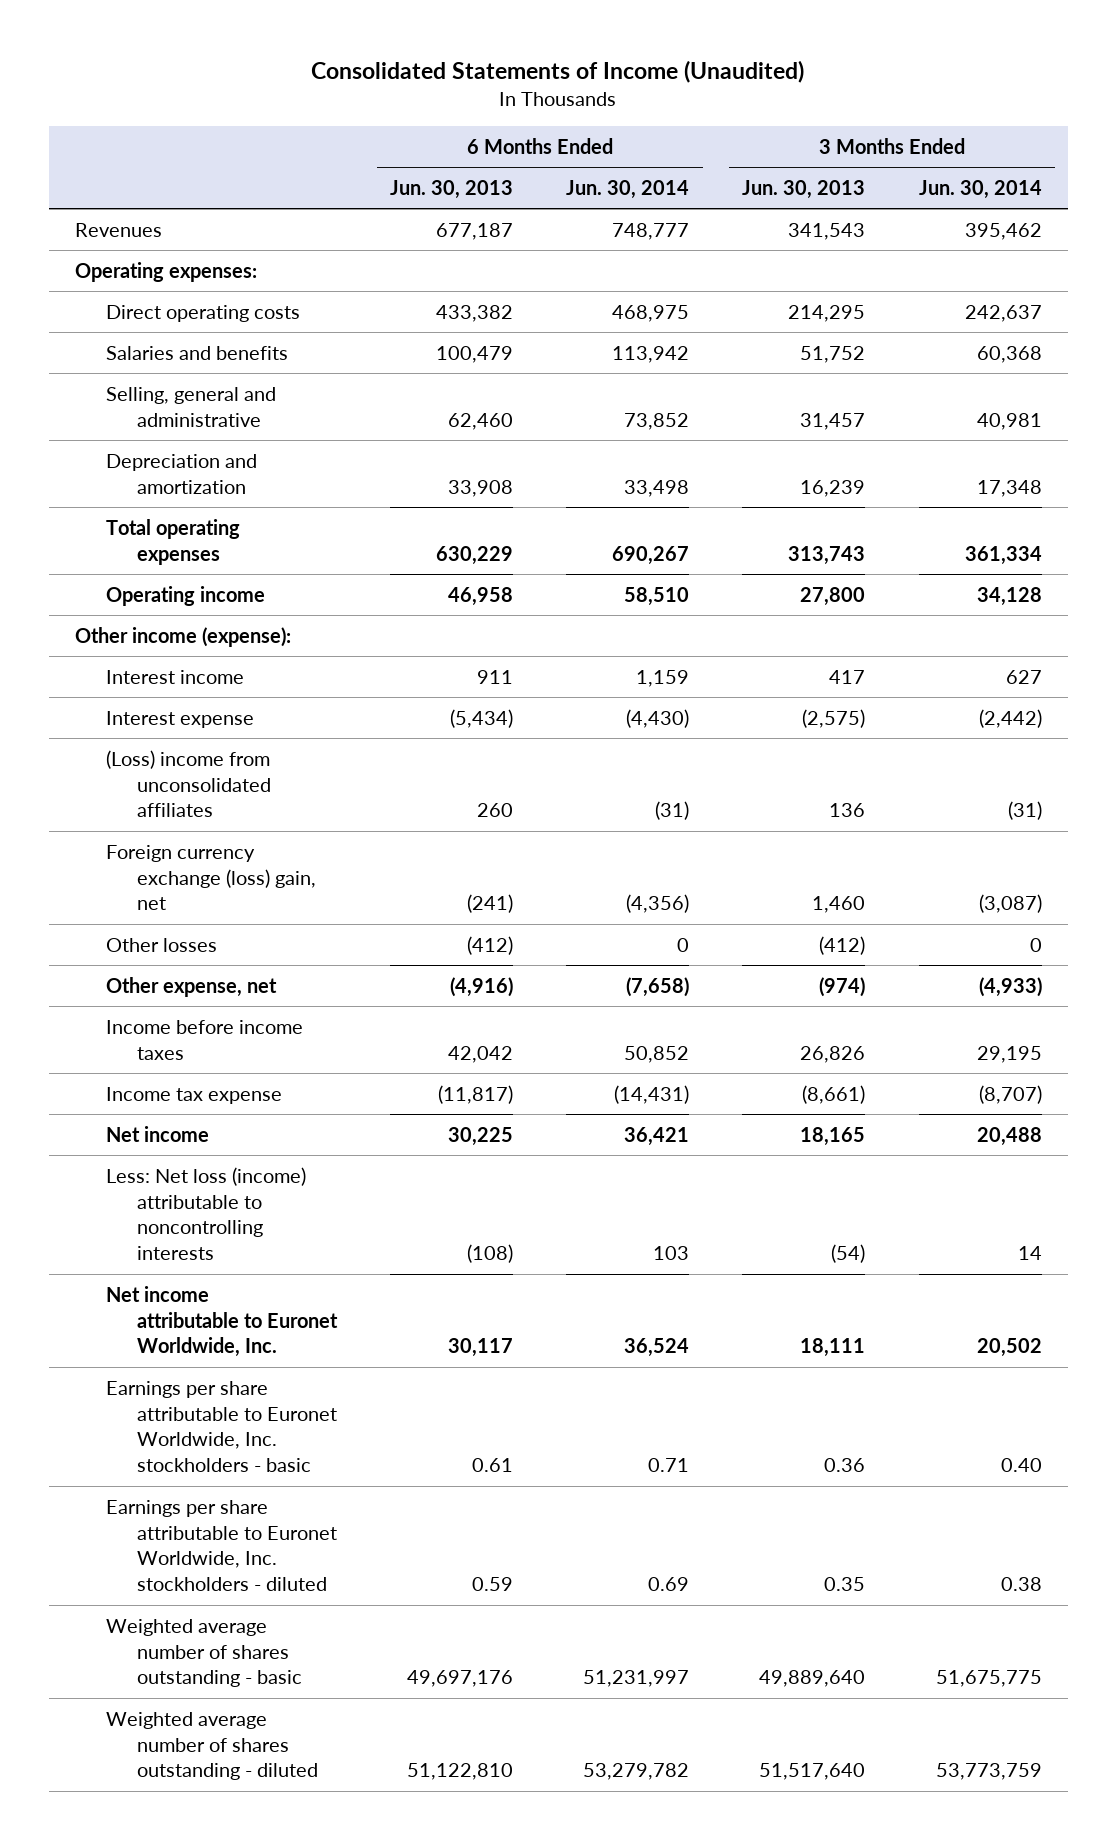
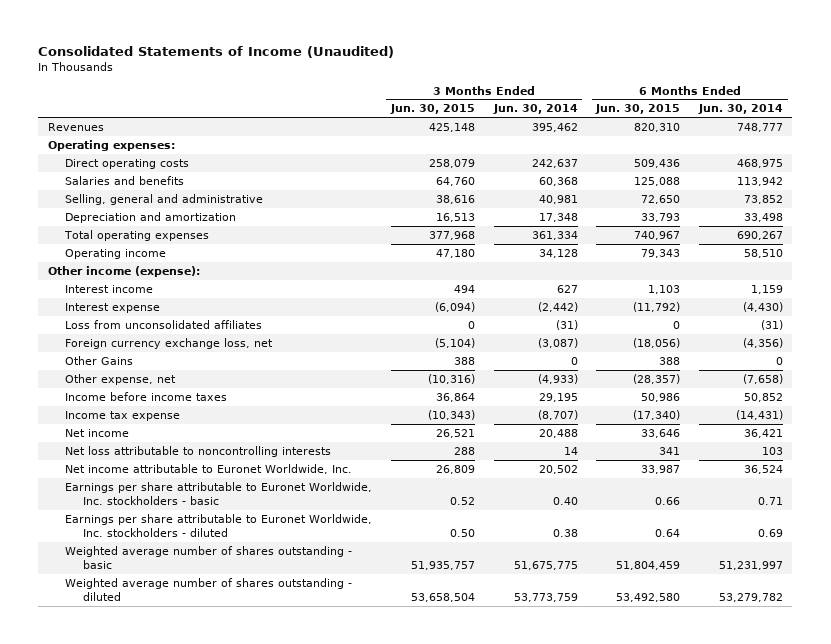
[390,180,514,200] Jun. 30, 2013 -> none
[742,180,866,200] Jun. 30, 2013 -> none
none -> [389,104,475,115] Jun. 30, 2015
none -> [595,104,681,115] Jun. 30, 2015
[106,749,271,818] (Loss) income from unconsolidated affiliates -> [65,319,263,329] Loss from unconsolidated affiliates
[106,844,316,911] Foreign currency exchange (loss) gain, net -> [65,337,274,349] Foreign currency exchange loss, net
[106,937,218,952] Other losses -> [65,355,134,365] Other Gains
[106,1166,307,1261] Less: Net loss (income) attributable to noncontrolling interests -> [65,445,332,457] Net loss attributable to noncontrolling interests

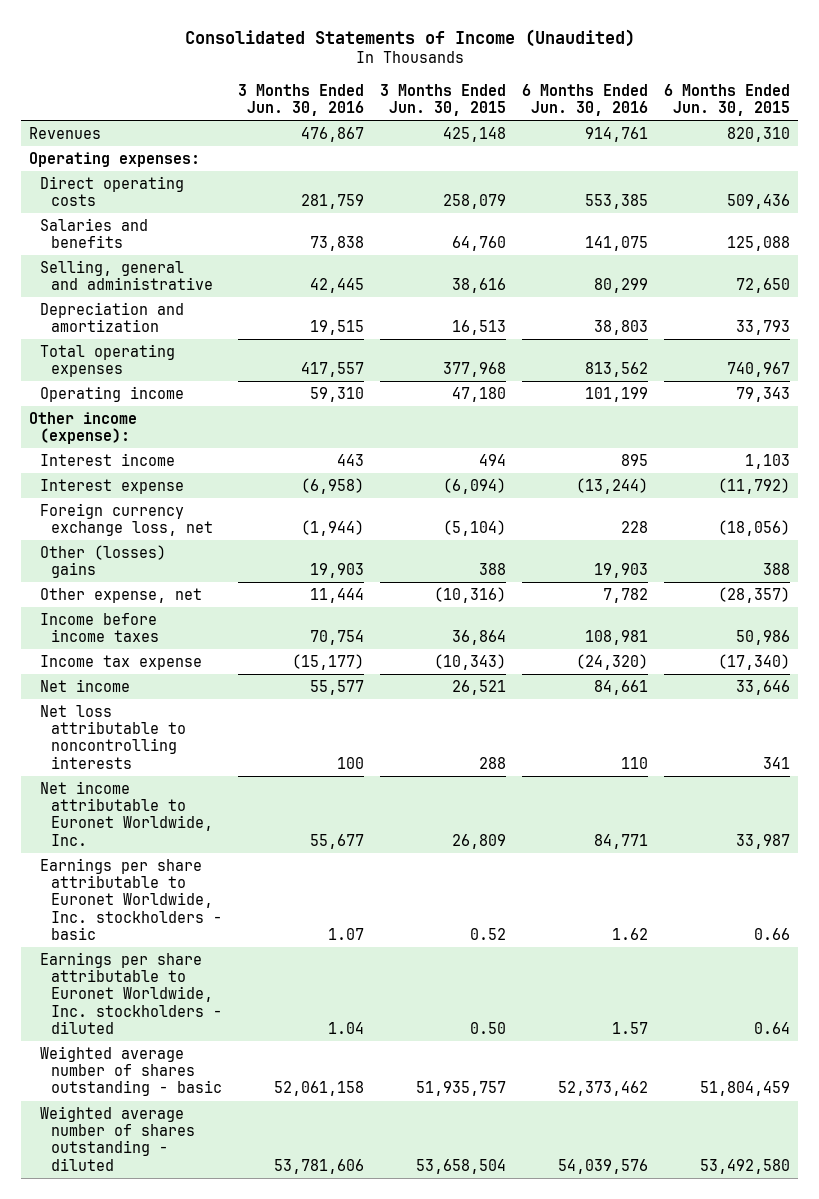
[492,104,578,115] Jun. 30, 2014 -> none
[698,104,784,115] Jun. 30, 2014 -> none
none -> [238,83,365,117] 3 Months Ended Jun. 30, 2016
none -> [522,83,649,117] 6 Months Ended Jun. 30, 2016
[65,319,263,329] Loss from unconsolidated affiliates -> none
[65,355,134,365] Other Gains -> [40,544,167,579] Other (losses) gains

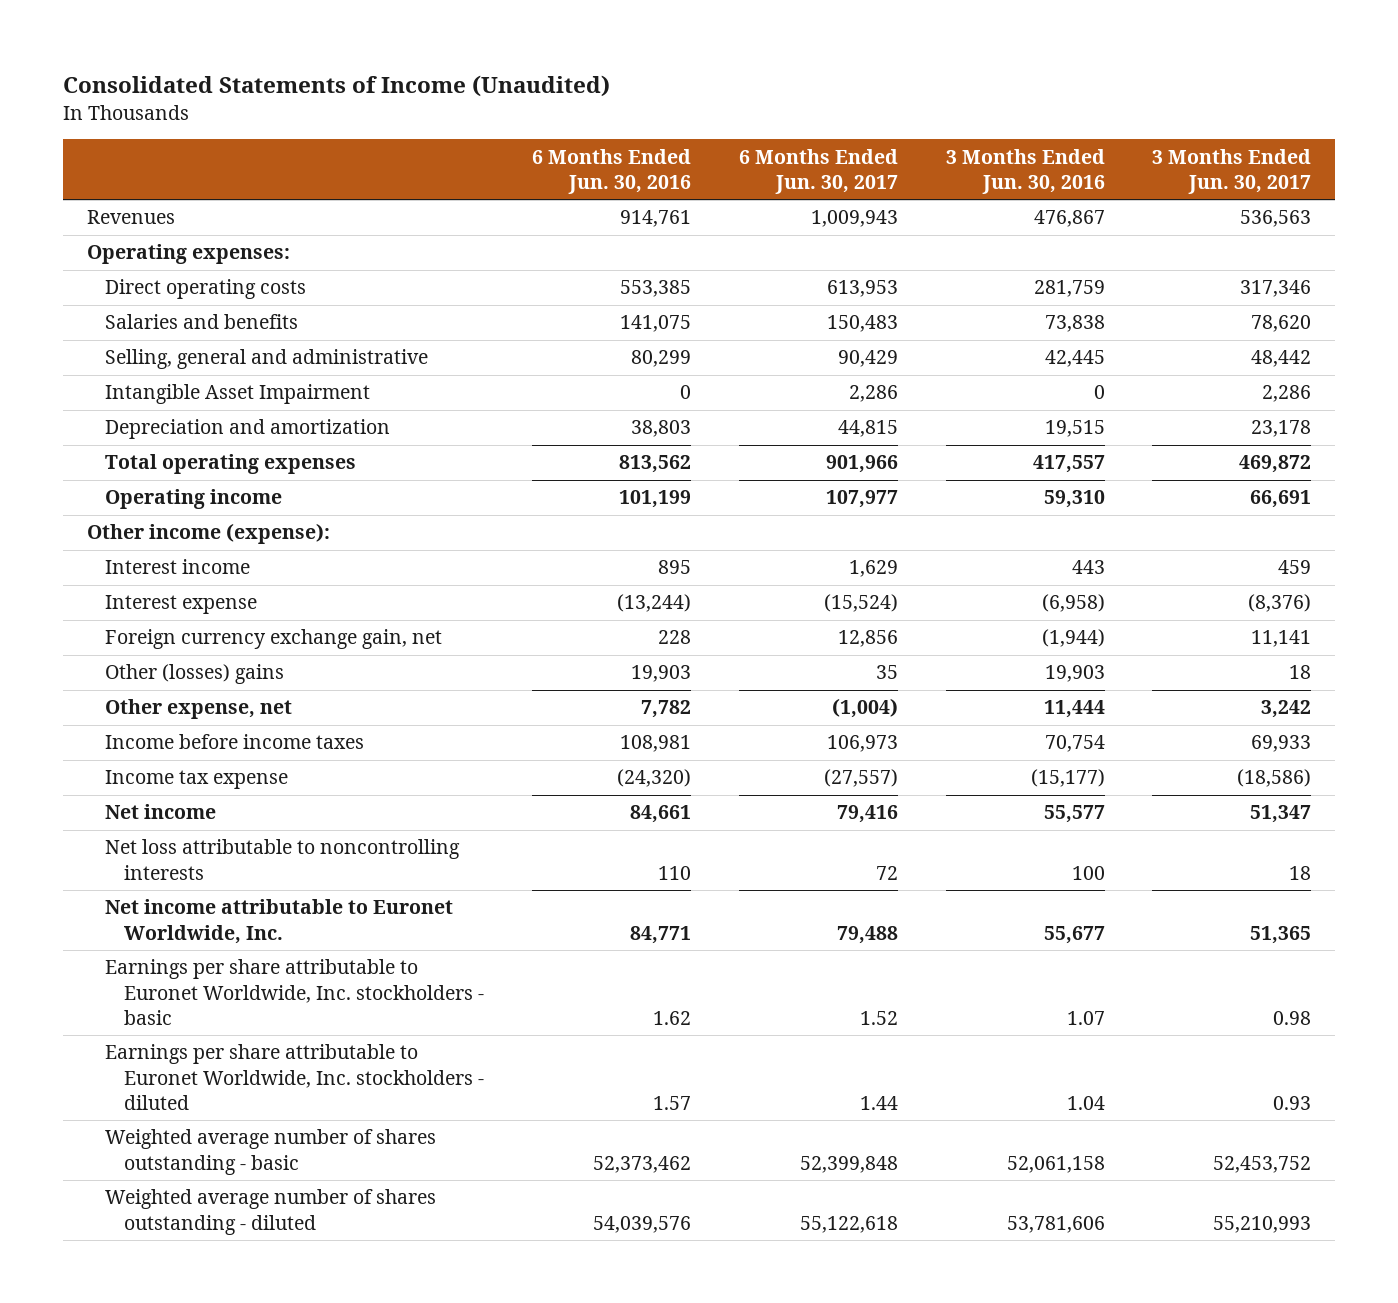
[380,83,507,117] 3 Months Ended Jun. 30, 2015 -> none
[664,83,791,117] 6 Months Ended Jun. 30, 2015 -> none
none -> [738,148,898,194] 6 Months Ended Jun. 30, 2017
none -> [1152,148,1312,194] 3 Months Ended Jun. 30, 2017
none -> [105,384,371,405] Intangible Asset Impairment
[40,502,214,537] Foreign currency exchange loss, net -> [105,629,443,650] Foreign currency exchange gain, net

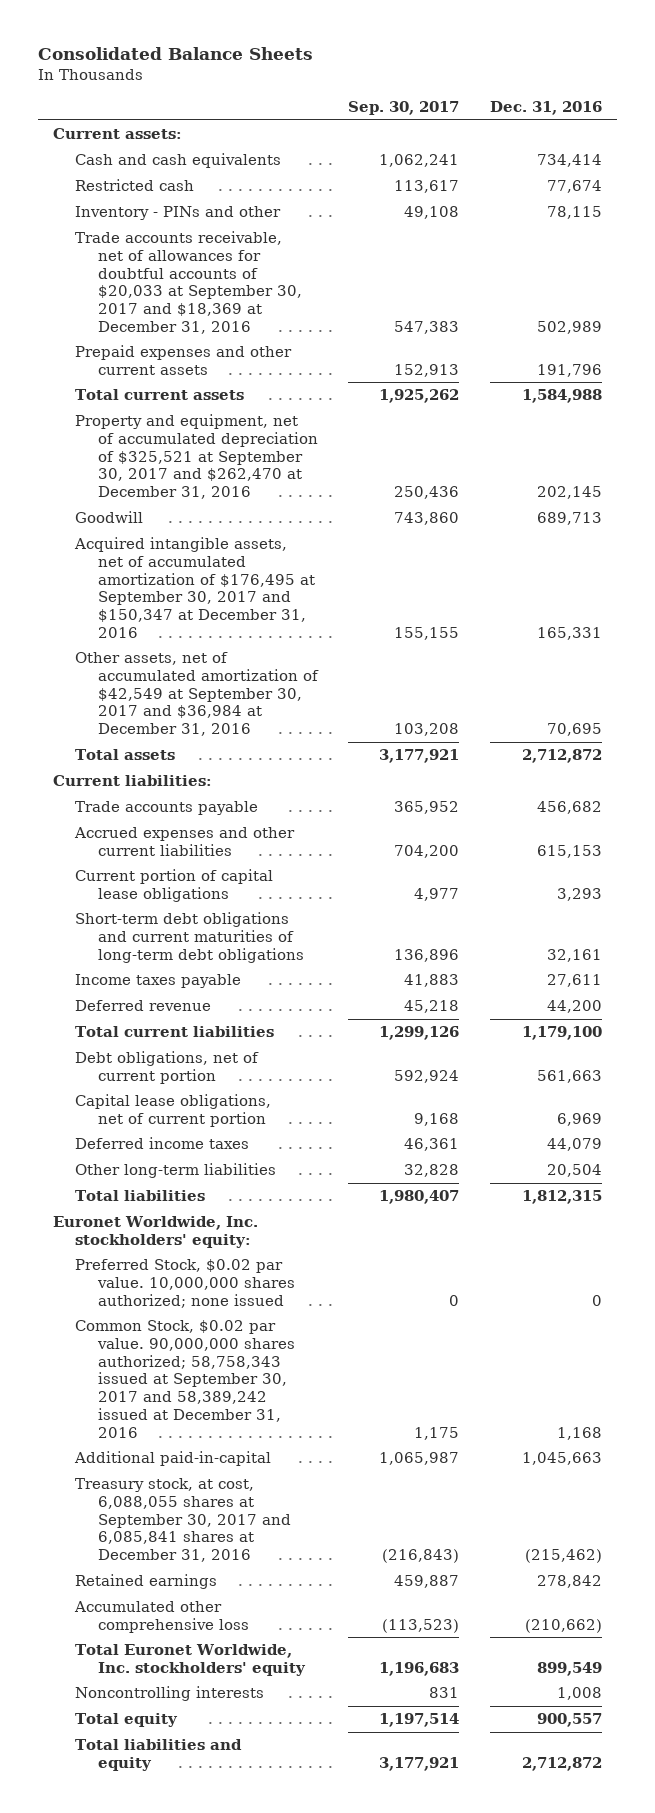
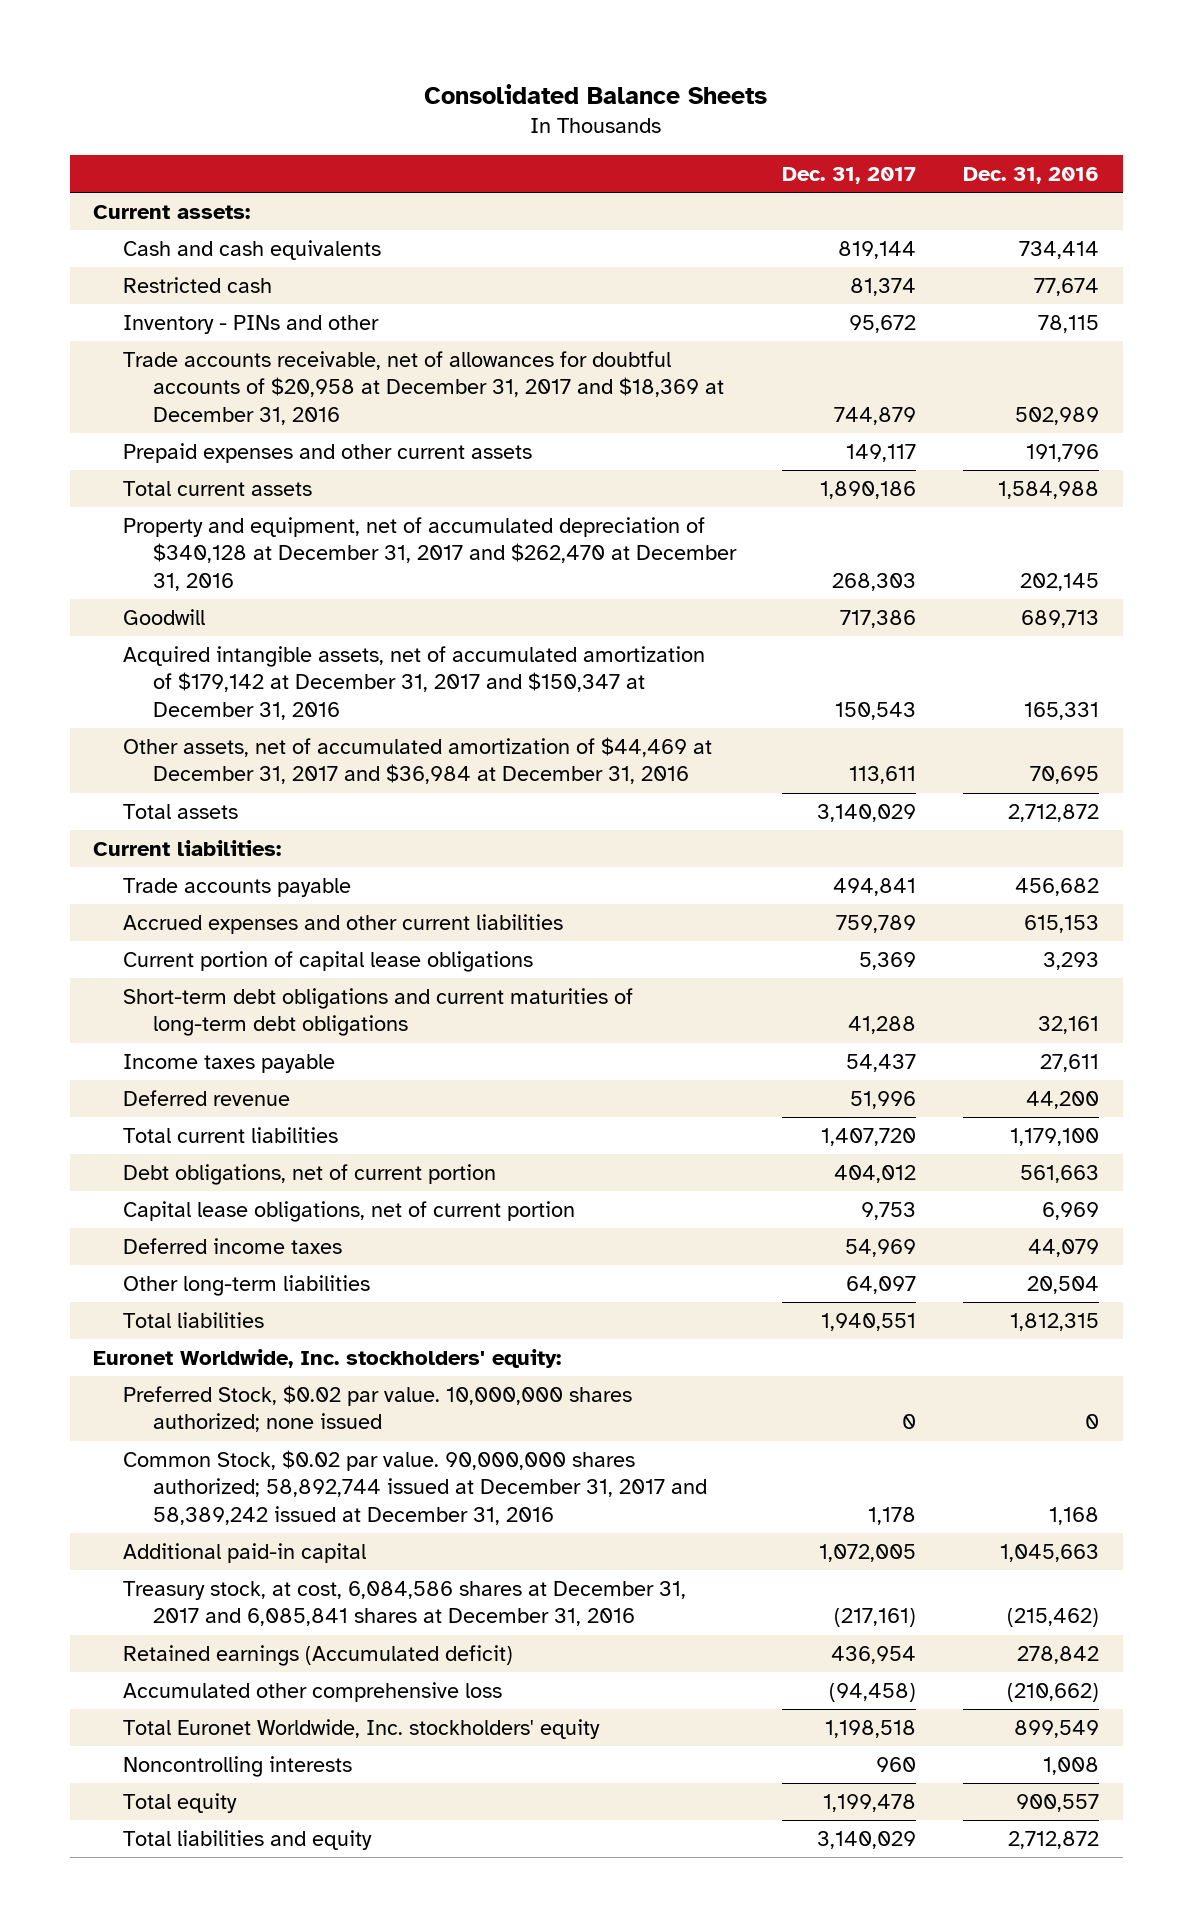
[348,101,460,116] Sep. 30, 2017 -> none
none -> [782,167,917,185] Dec. 31, 2017
[75,231,302,334] Trade accounts receivable, net of allowances for doubtful accounts of $20,033 at September 30, 2017 and $18,369 at December 31, 2016 -> [123,351,724,425] Trade accounts receivable, net of allowances for doubtful accounts of $20,958 at December 31, 2017 and $18,369 at December 31, 2016
[75,414,318,500] Property and equipment, net of accumulated depreciation of $325,521 at September 30, 2017 and $262,470 at December 31, 2016 -> [123,517,737,591] Property and equipment, net of accumulated depreciation of $340,128 at December 31, 2017 and $262,470 at December 31, 2016
[74,537,315,638] Acquired intangible assets, net of accumulated amortization of $176,495 at September 30, 2017 and $150,347 at December 31, 2016 -> [123,646,706,720] Acquired intangible assets, net of accumulated amortization of $179,142 at December 31, 2017 and $150,347 at December 31, 2016
[75,652,319,737] Other assets, net of accumulated amortization of $42,549 at September 30, 2017 and $36,984 at December 31, 2016 -> [123,737,713,785] Other assets, net of accumulated amortization of $44,469 at December 31, 2017 and $36,984 at December 31, 2016
[75,1320,295,1438] Common Stock, $0.02 par value. 90,000,000 shares authorized; 58,758,343 issued at September 30, 2017 and 58,389,242 issued at December 31, 2016 -> [123,1450,707,1525] Common Stock, $0.02 par value. 90,000,000 shares authorized; 58,892,744 issued at December 31, 2017 and 58,389,242 issued at December 31, 2016
[74,1451,272,1467] Additional paid-in-capital -> [123,1543,367,1564] Additional paid-in capital
[75,1478,291,1563] Treasury stock, at cost, 6,088,055 shares at September 30, 2017 and 6,085,841 shares at December 31, 2016 -> [123,1581,687,1627] Treasury stock, at cost, 6,084,586 shares at December 31, 2017 and 6,085,841 shares at December 31, 2016
[75,1574,218,1590] Retained earnings -> [123,1645,514,1667] Retained earnings (Accumulated deficit)

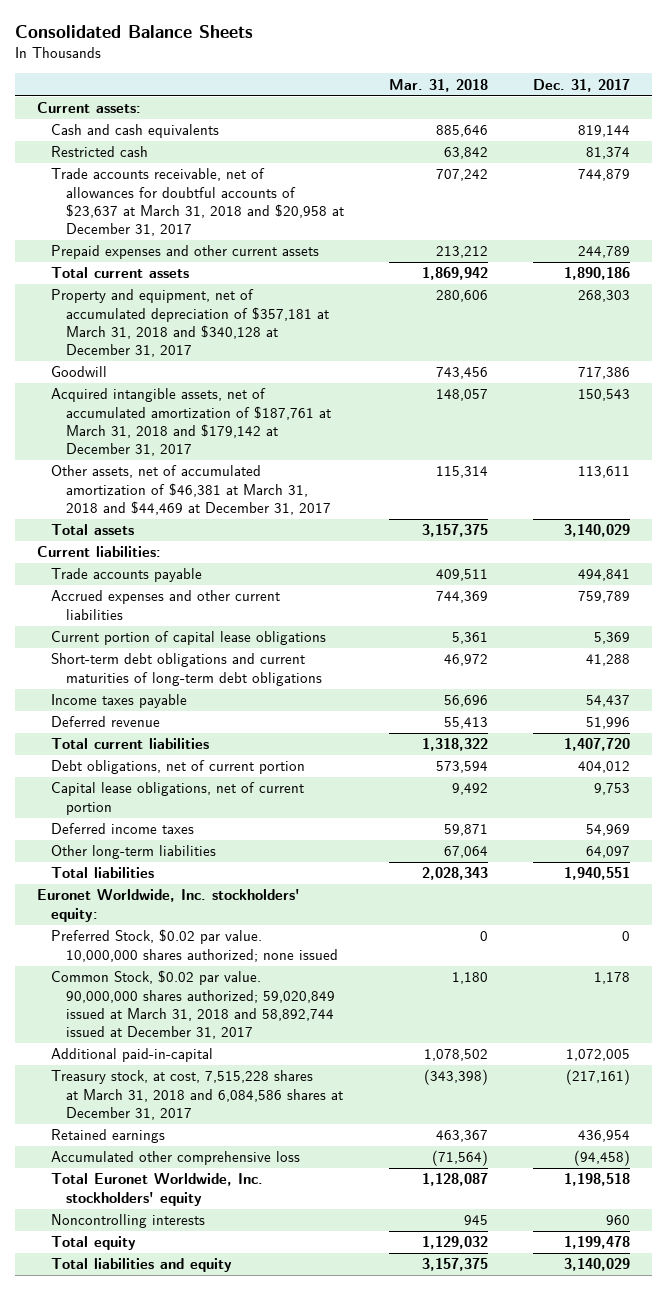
[963,167,1100,185] Dec. 31, 2016 -> none
none -> [388,78,488,92] Mar. 31, 2018
[123,315,380,335] Inventory - PINs and other -> none
[123,351,724,425] Trade accounts receivable, net of allowances for doubtful accounts of $20,958 at December 31, 2017 and $18,369 at December 31, 2016 -> [51,168,344,237] Trade accounts receivable, net of allowances for doubtful accounts of $23,637 at March 31, 2018 and $20,958 at December 31, 2017
[846,444,917,463] 149,117 -> [577,246,630,259] 244,789
[123,517,737,591] Property and equipment, net of accumulated depreciation of $340,128 at December 31, 2017 and $262,470 at December 31, 2016 -> [51,289,329,358] Property and equipment, net of accumulated depreciation of $357,181 at March 31, 2018 and $340,128 at December 31, 2017
[123,646,706,720] Acquired intangible assets, net of accumulated amortization of $179,142 at December 31, 2017 and $150,347 at December 31, 2016 -> [51,388,331,457] Acquired intangible assets, net of accumulated amortization of $187,761 at March 31, 2018 and $179,142 at December 31, 2017
[123,737,713,785] Other assets, net of accumulated amortization of $44,469 at December 31, 2017 and $36,984 at December 31, 2016 -> [51,465,331,516] Other assets, net of accumulated amortization of $46,381 at March 31, 2018 and $44,469 at December 31, 2017
[123,1450,707,1525] Common Stock, $0.02 par value. 90,000,000 shares authorized; 58,892,744 issued at December 31, 2017 and 58,389,242 issued at December 31, 2016 -> [51,970,335,1040] Common Stock, $0.02 par value. 90,000,000 shares authorized; 59,020,849 issued at March 31, 2018 and 58,892,744 issued at December 31, 2017
[123,1543,367,1564] Additional paid-in capital -> [51,1048,214,1063] Additional paid-in-capital
[123,1581,687,1627] Treasury stock, at cost, 6,084,586 shares at December 31, 2017 and 6,085,841 shares at December 31, 2016 -> [51,1070,343,1121] Treasury stock, at cost, 7,515,228 shares at March 31, 2018 and 6,084,586 shares at December 31, 2017
[123,1645,514,1667] Retained earnings (Accumulated deficit) -> [51,1129,166,1144] Retained earnings

